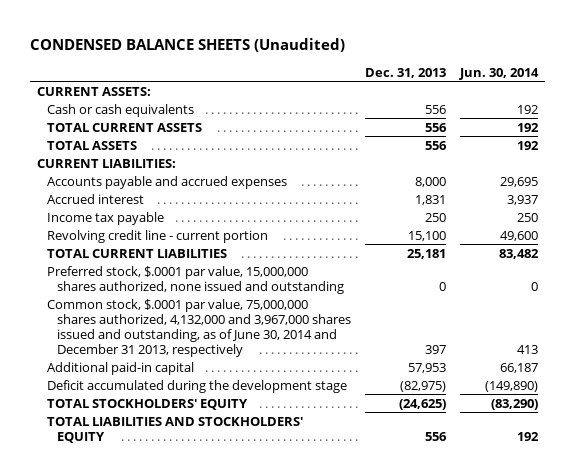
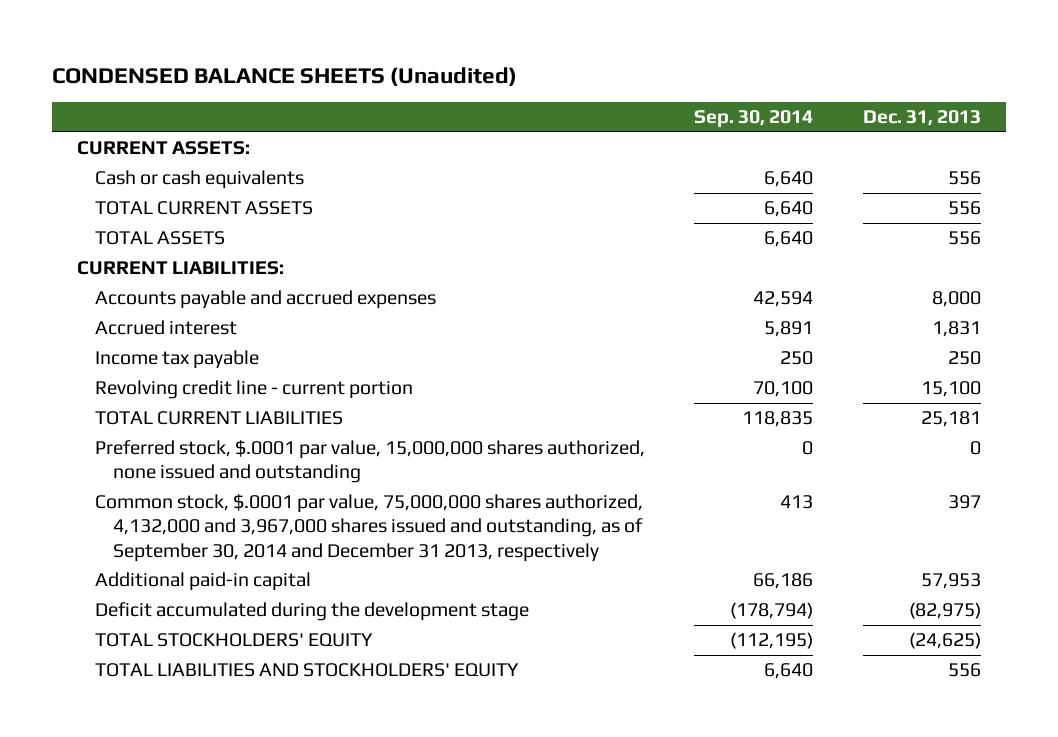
[459,67,540,80] Jun. 30, 2014 -> none
none -> [694,110,814,129] Sep. 30, 2014
[47,298,352,357] Common stock, $.0001 par value, 75,000,000 shares authorized, 4,132,000 and 3,967,000 shares issued and outstanding, as of June 30, 2014 and December 31 2013, respectively -> [94,494,643,562] Common stock, $.0001 par value, 75,000,000 shares authorized, 4,132,000 and 3,967,000 shares issued and outstanding, as of September 30, 2014 and December 31 2013, respectively

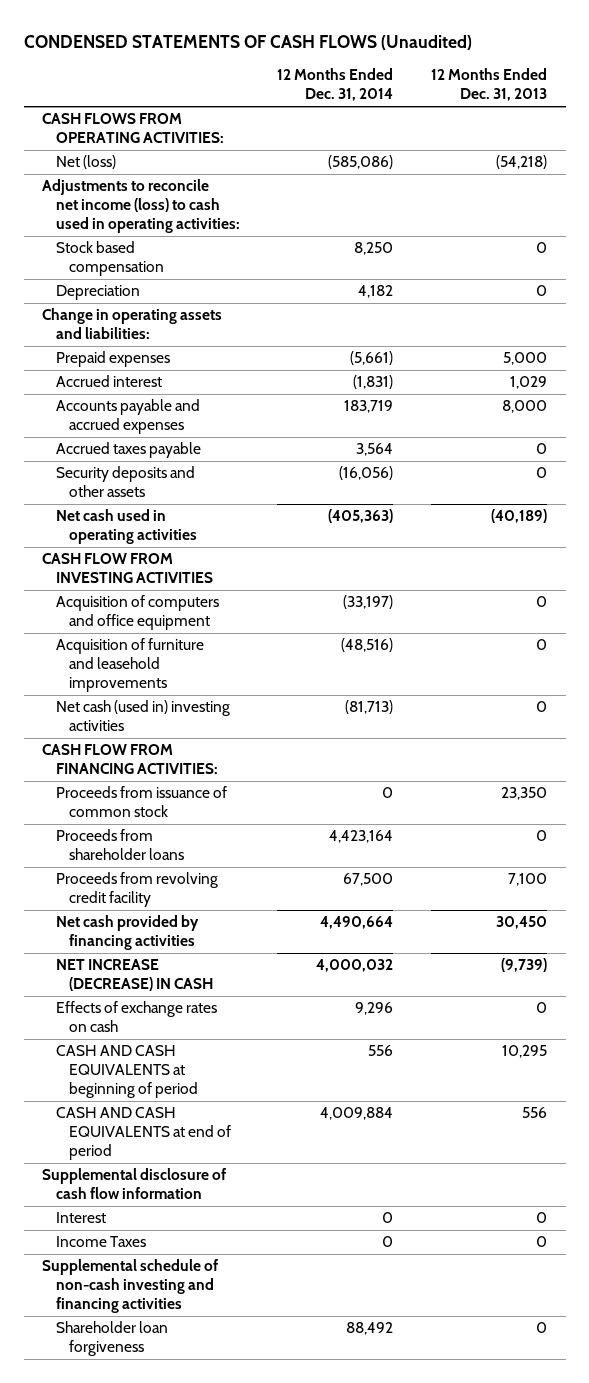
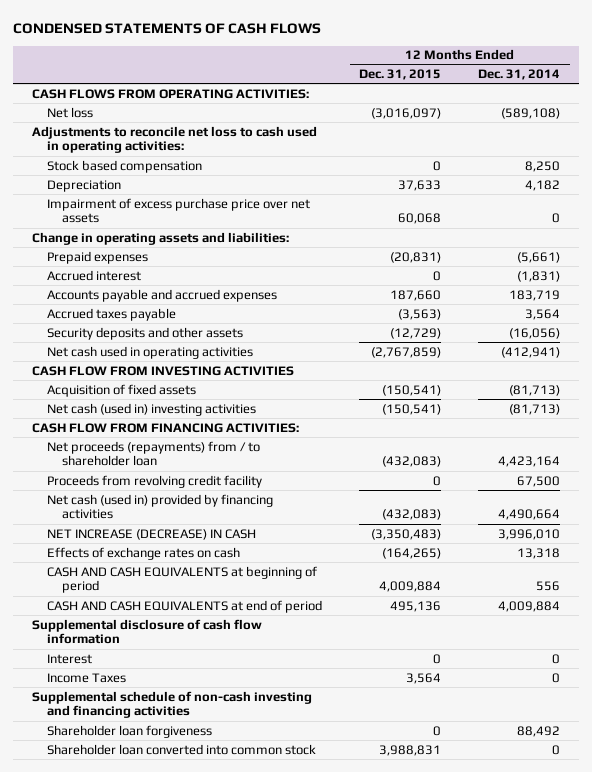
[23,34,472,50] CONDENSED STATEMENTS OF CASH FLOWS (Unaudited) -> [13,23,322,35] CONDENSED STATEMENTS OF CASH FLOWS
[430,68,547,102] 12 Months Ended Dec. 31, 2013 -> none
none -> [359,69,442,81] Dec. 31, 2015
[55,155,116,170] Net (loss) -> [46,106,93,118] Net loss
[328,155,394,170] (585,086) -> [501,107,561,119] (589,108)
[42,179,240,234] Adjustments to reconcile net income (loss) to cash used in operating activities: -> [31,125,317,154] Adjustments to reconcile net loss to cash used in operating activities:
none -> [46,197,310,224] Impairment of excess purchase price over net assets
[328,509,394,524] (405,363) -> [501,346,561,358] (412,941)
[55,638,204,693] Acquisition of furniture and leasehold improvements -> none
[55,595,219,631] Acquisition of computers and office equipment -> [46,383,196,397] Acquisition of fixed assets
[343,595,394,610] (33,197) -> [509,384,561,396] (81,713)
[55,786,227,818] Proceeds from issuance of common stock -> none
[55,829,184,861] Proceeds from shareholder loans -> [46,440,260,467] Net proceeds (repayments) from / to shareholder loan
[55,915,199,951] Net cash provided by financing activities -> [46,493,273,520] Net cash (used in) provided by financing activities
[316,959,394,973] 4,000,032 -> [498,528,561,540] 3,996,010
[355,1002,394,1016] 9,296 -> [517,547,561,559] 13,318
none -> [46,743,316,755] Shareholder loan converted into common stock

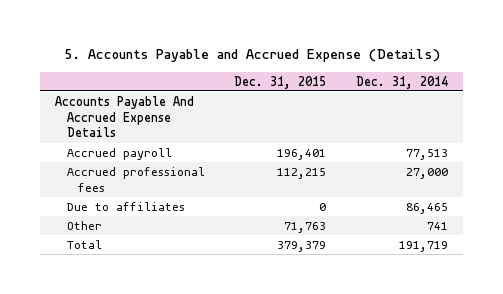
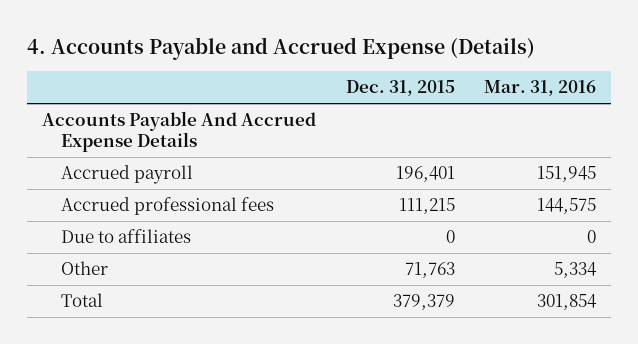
[63,49,440,63] 5. Accounts Payable and Accrued Expense (Details) -> [27,36,536,60] 4. Accounts Payable and Accrued Expense (Details)
[356,75,449,89] Dec. 31, 2014 -> none
none -> [484,80,597,97] Mar. 31, 2016
[277,167,327,179] 112,215 -> [398,198,455,215] 111,215

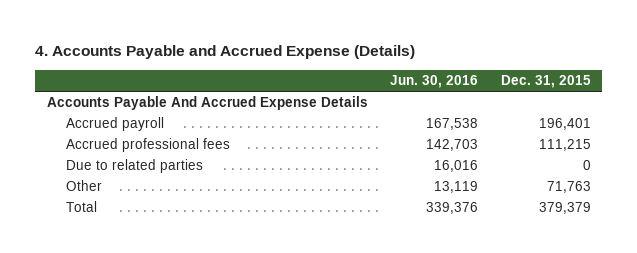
[484,80,597,97] Mar. 31, 2016 -> none
none -> [390,75,479,89] Jun. 30, 2016
[61,229,192,244] Due to affiliates -> [66,159,204,174] Due to related parties

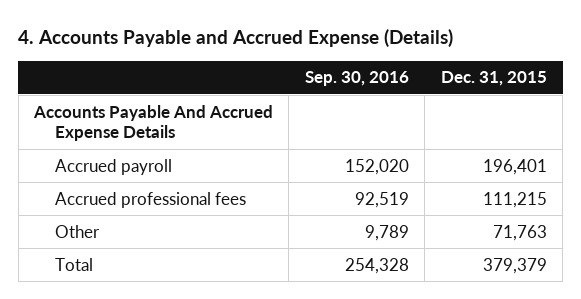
[390,75,479,89] Jun. 30, 2016 -> none
none -> [304,71,409,87] Sep. 30, 2016
[66,159,204,174] Due to related parties -> none

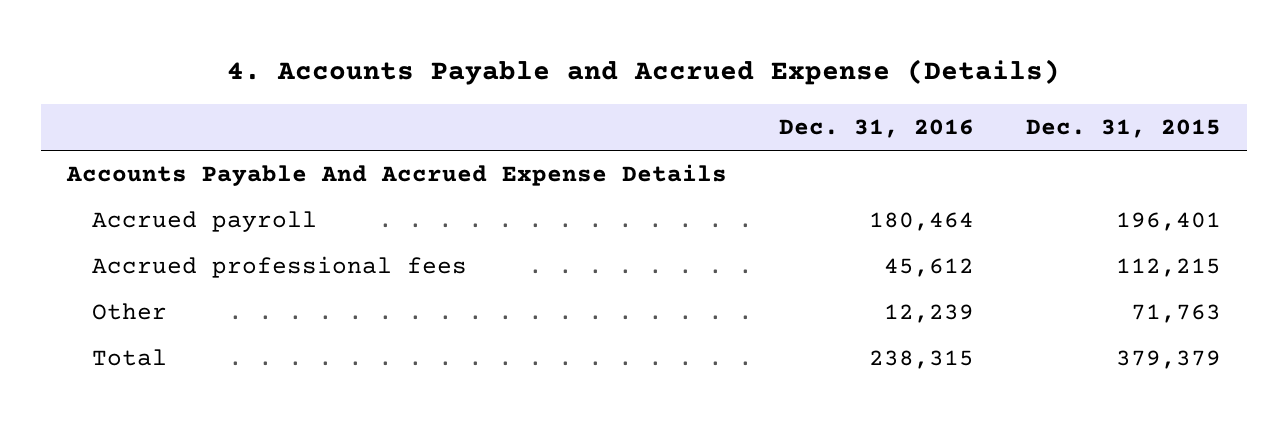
[304,71,409,87] Sep. 30, 2016 -> none
none -> [779,118,975,138] Dec. 31, 2016
[482,191,547,208] 111,215 -> [1115,258,1221,278] 112,215

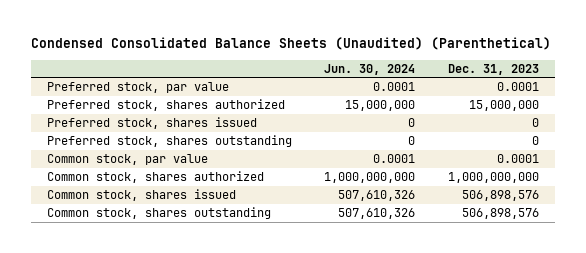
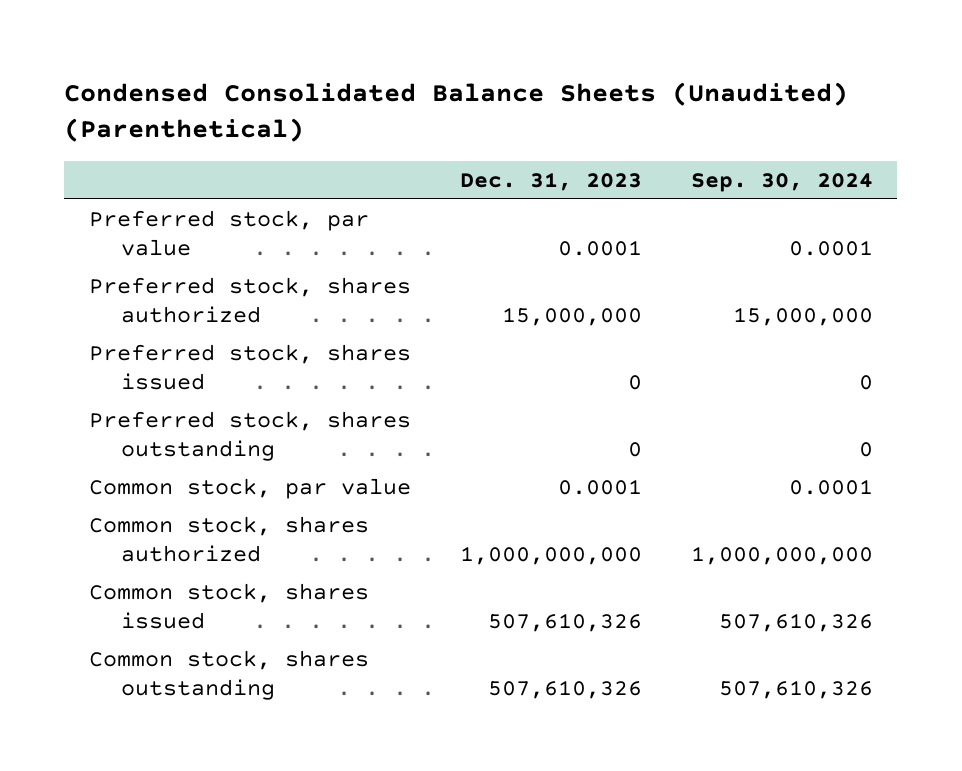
[324,63,416,75] Jun. 30, 2024 -> none
none -> [690,172,873,192] Sep. 30, 2024
[461,190,539,202] 506,898,576 -> [487,613,642,633] 507,610,326
[461,208,539,220] 506,898,576 -> [487,680,642,700] 507,610,326

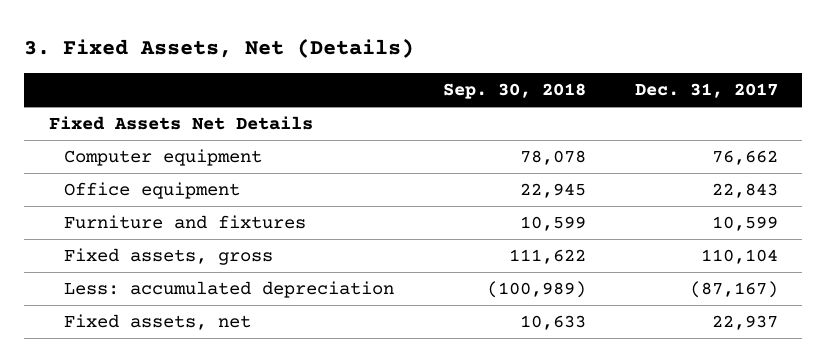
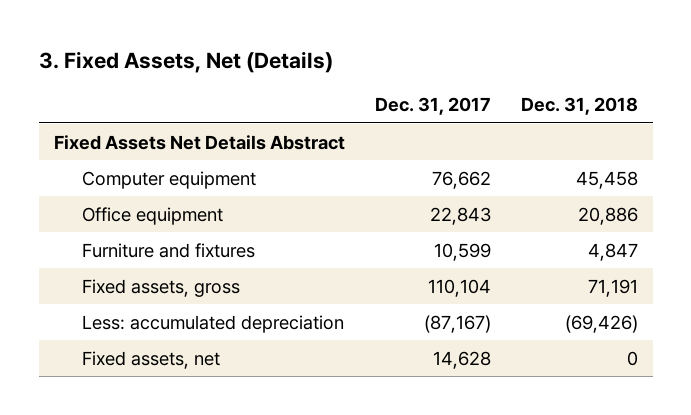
[442,83,586,100] Sep. 30, 2018 -> none
none -> [520,97,638,116] Dec. 31, 2018
[48,115,313,130] Fixed Assets Net Details -> [53,134,345,150] Fixed Assets Net Details Abstract
[711,314,778,330] 22,937 -> [432,350,491,369] 14,628

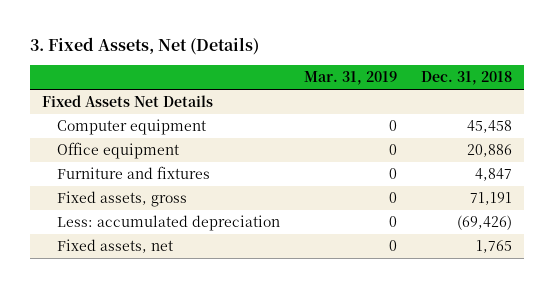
[374,97,491,116] Dec. 31, 2017 -> none
none -> [303,71,397,86] Mar. 31, 2019
[53,134,345,150] Fixed Assets Net Details Abstract -> [41,95,213,108] Fixed Assets Net Details
[626,350,638,366] 0 -> [475,240,512,254] 1,765

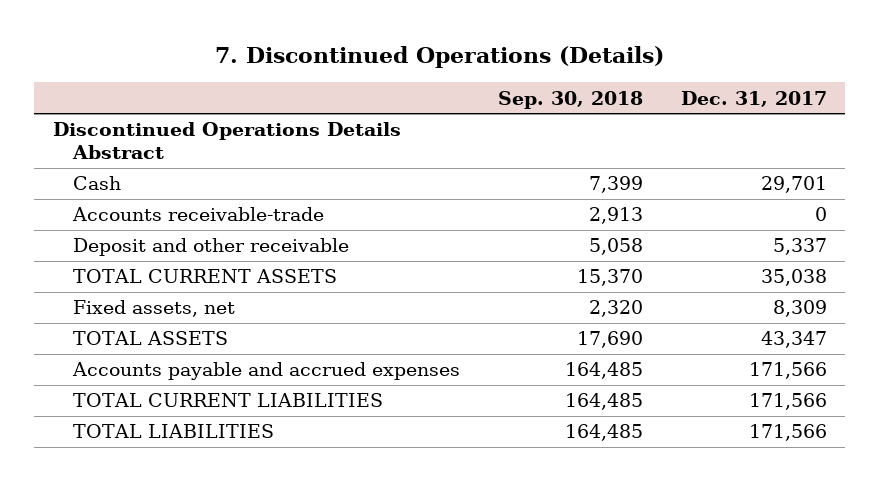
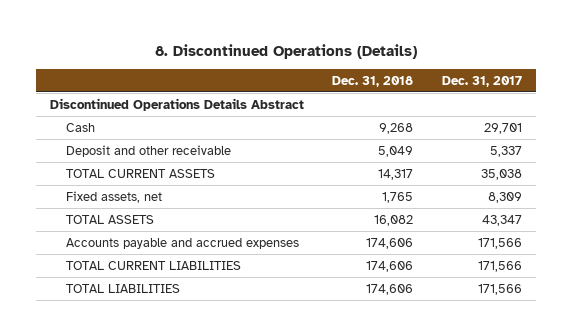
[214,46,664,69] 7. Discontinued Operations (Details) -> [154,43,417,59] 8. Discontinued Operations (Details)
[497,90,643,109] Sep. 30, 2018 -> none
none -> [332,75,414,87] Dec. 31, 2018
[72,207,325,222] Accounts receivable-trade -> none

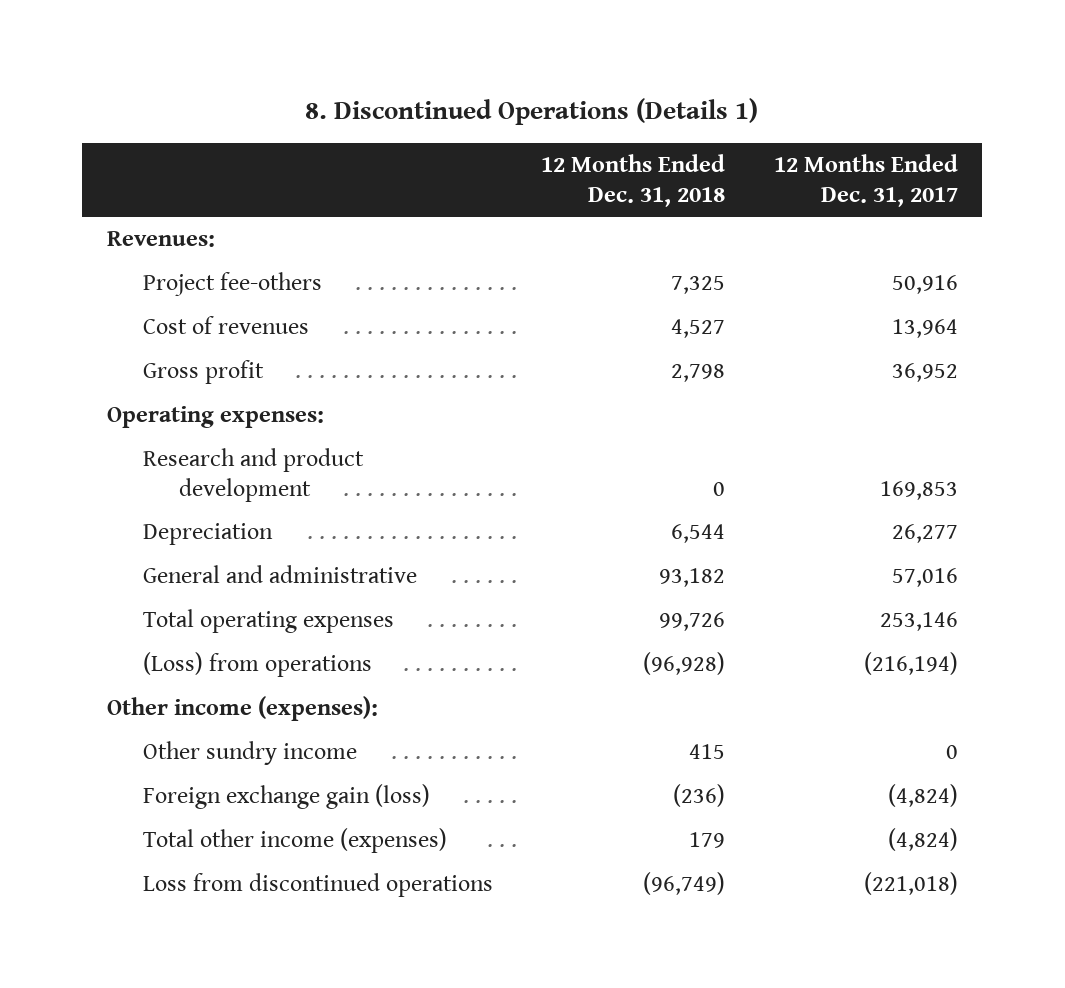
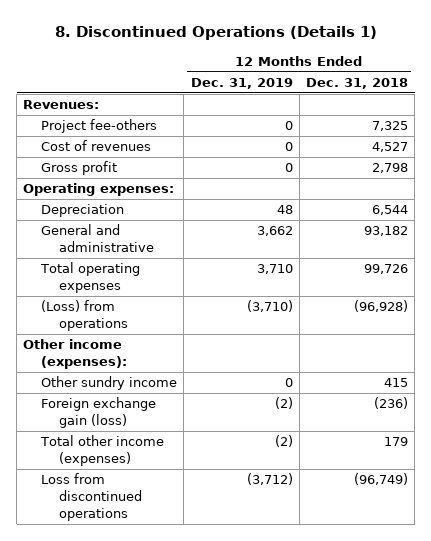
[773,154,958,207] 12 Months Ended Dec. 31, 2017 -> none
none -> [190,77,293,89] Dec. 31, 2019
[142,448,364,502] Research and product development -> none

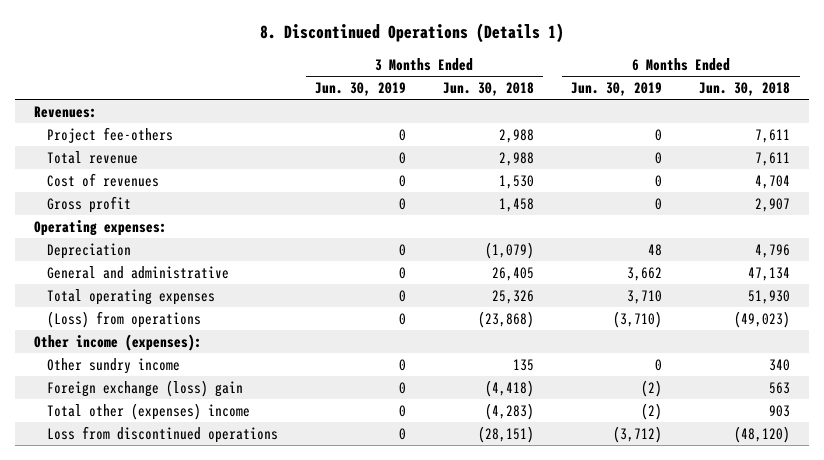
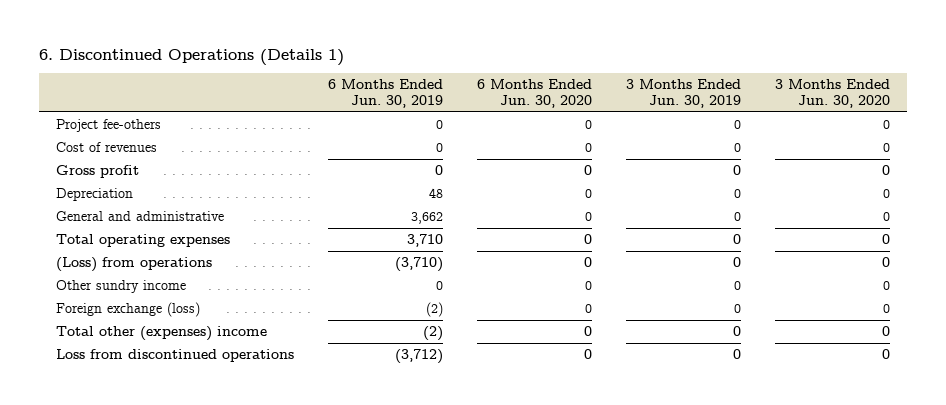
[260,23,565,44] 8. Discontinued Operations (Details 1) -> [38,48,344,66] 6. Discontinued Operations (Details 1)
[443,82,535,97] Jun. 30, 2018 -> none
[699,82,791,97] Jun. 30, 2018 -> none
none -> [477,79,593,108] 6 Months Ended Jun. 30, 2020
none -> [775,79,891,108] 3 Months Ended Jun. 30, 2020
[33,105,97,118] Revenues: -> none
[46,150,138,164] Total revenue -> none
[33,219,167,236] Operating expenses: -> none
[33,333,202,351] Other income (expenses): -> none
[46,379,243,397] Foreign exchange (loss) gain -> [56,302,201,318] Foreign exchange (loss)

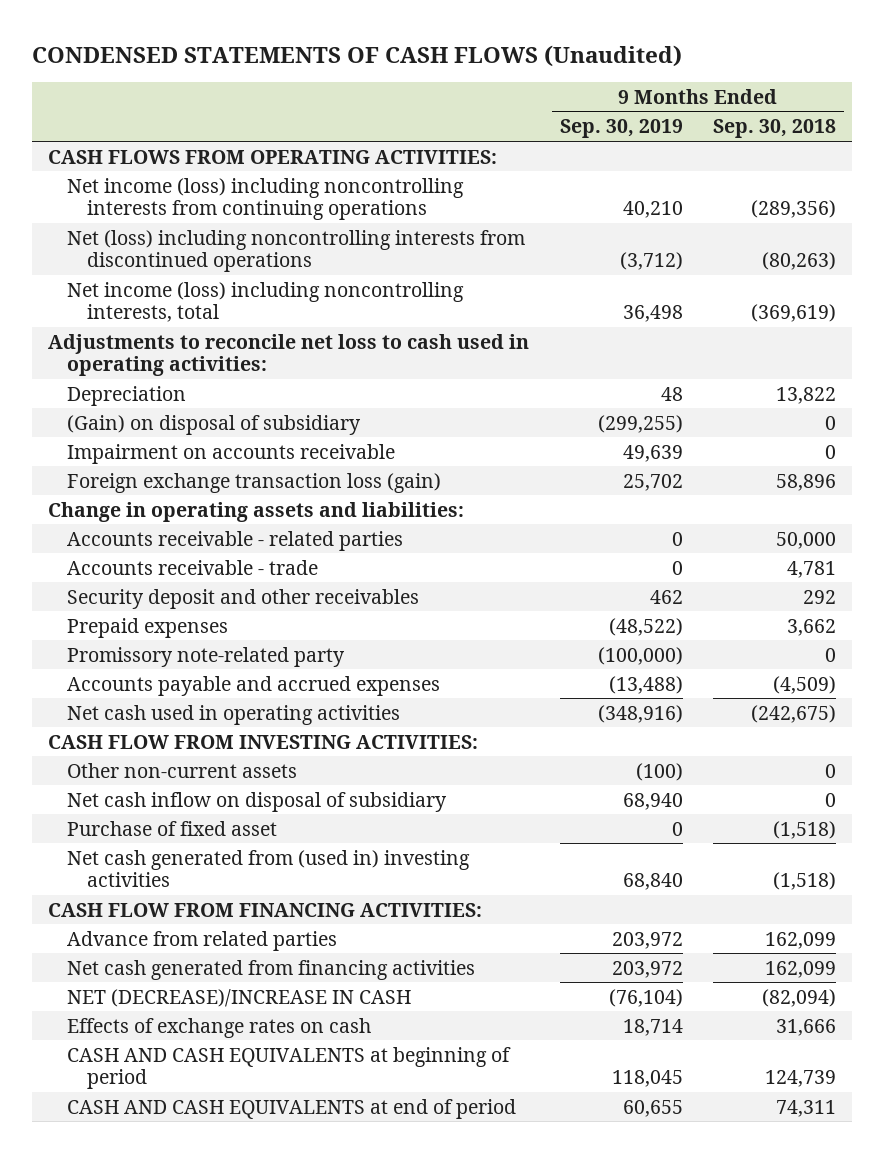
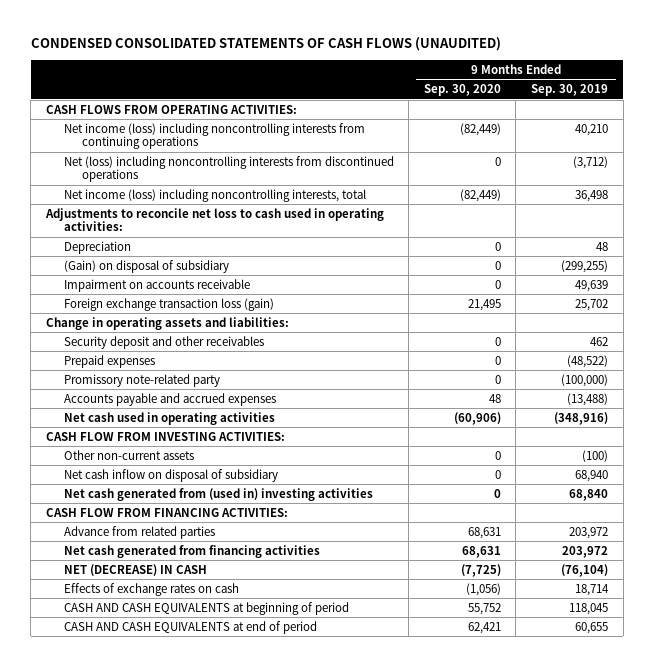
[32,44,683,67] CONDENSED STATEMENTS OF CASH FLOWS (Unaudited) -> [30,37,501,52] CONDENSED CONSOLIDATED STATEMENTS OF CASH FLOWS (UNAUDITED)
[713,119,837,139] Sep. 30, 2018 -> none
none -> [423,84,501,97] Sep. 30, 2020
[67,530,404,551] Accounts receivable - related parties -> none
[67,559,319,575] Accounts receivable - trade -> none
[67,820,278,836] Purchase of fixed asset -> none
[67,988,412,1007] NET (DECREASE)/INCREASE IN CASH -> [63,563,207,576] NET (DECREASE) IN CASH

